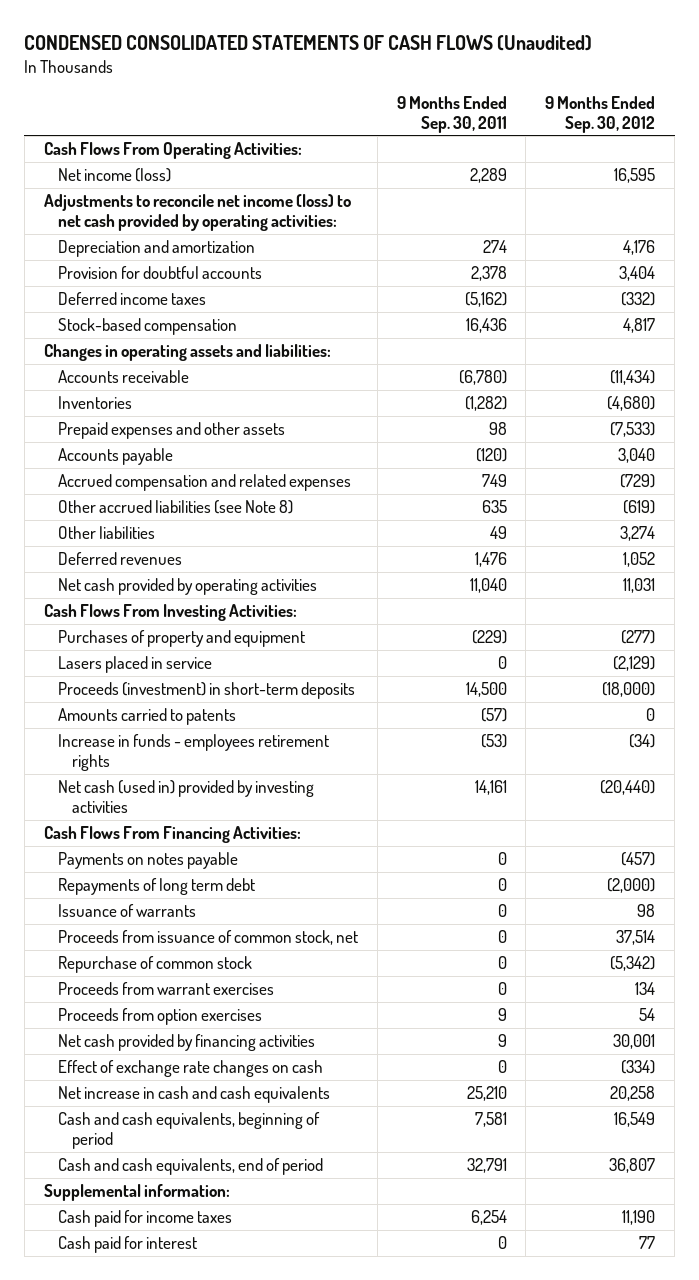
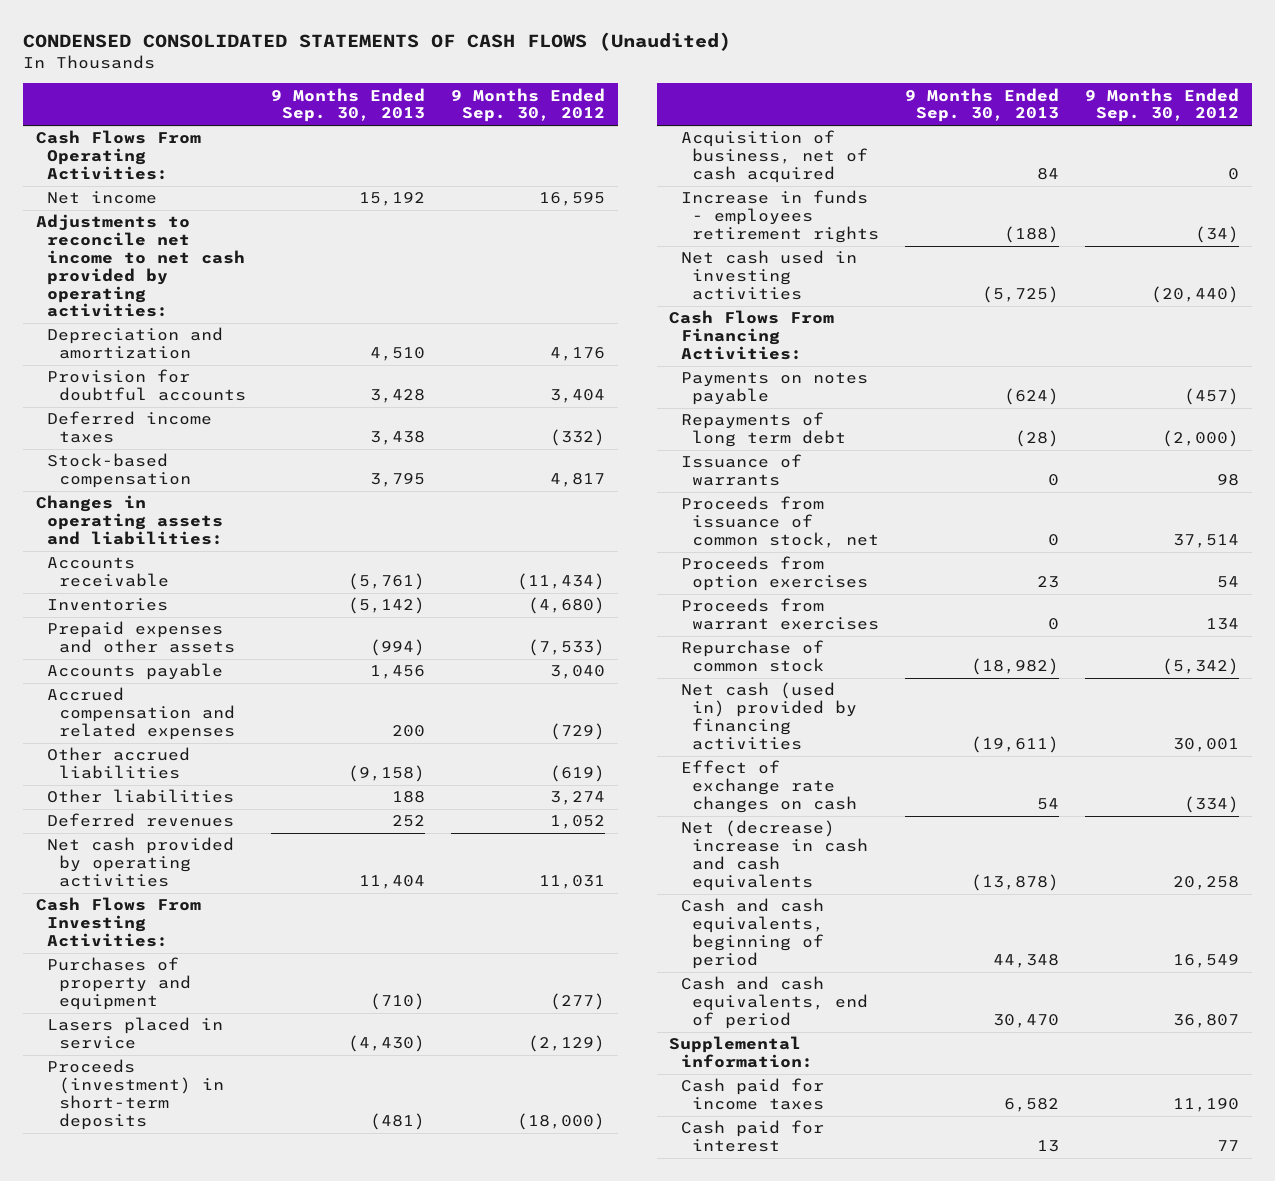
[396,95,507,133] 9 Months Ended Sep. 30, 2011 -> none
none -> [271,87,426,123] 9 Months Ended Sep. 30, 2013
[58,167,172,182] Net income (loss) -> [47,191,158,205] Net income
[43,193,351,231] Adjustments to reconcile net income (loss) to net cash provided by operating activities: -> [35,214,246,318] Adjustments to reconcile net income to net cash provided by operating activities:
[58,499,294,514] Other accrued liabilities (see Note 8) -> [47,747,191,780] Other accrued liabilities
[58,707,237,725] Amounts carried to patents -> none
none -> [680,130,869,184] Acquisition of business, net of cash acquired
[58,779,315,813] Net cash (used in) provided by investing activities -> [680,250,857,301] Net cash used in investing activities
[58,981,275,995] Proceeds from warrant exercises -> [680,598,880,631] Proceeds from warrant exercises
[58,955,253,973] Repurchase of common stock -> [680,640,825,673] Repurchase of common stock
[58,1033,316,1051] Net cash provided by financing activities -> [680,682,858,750] Net cash (used in) provided by financing activities
[58,1085,331,1103] Net increase in cash and cash equivalents -> [680,820,869,891] Net (decrease) increase in cash and cash equivalents

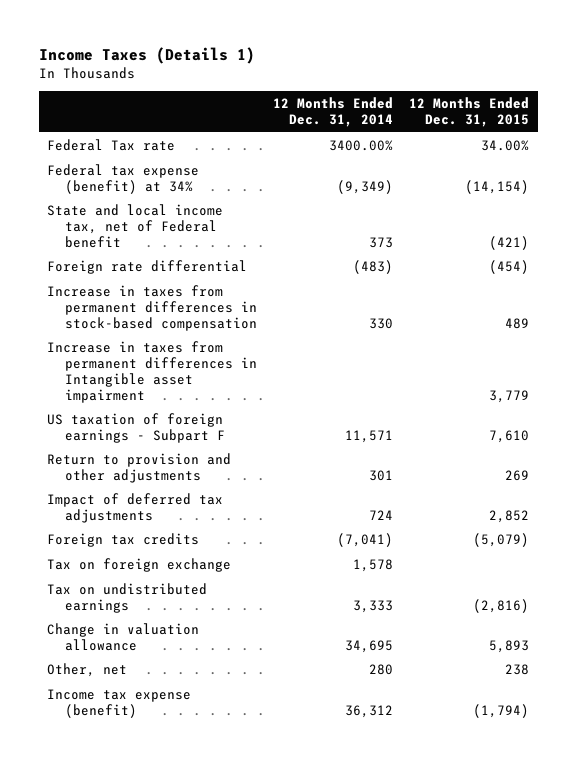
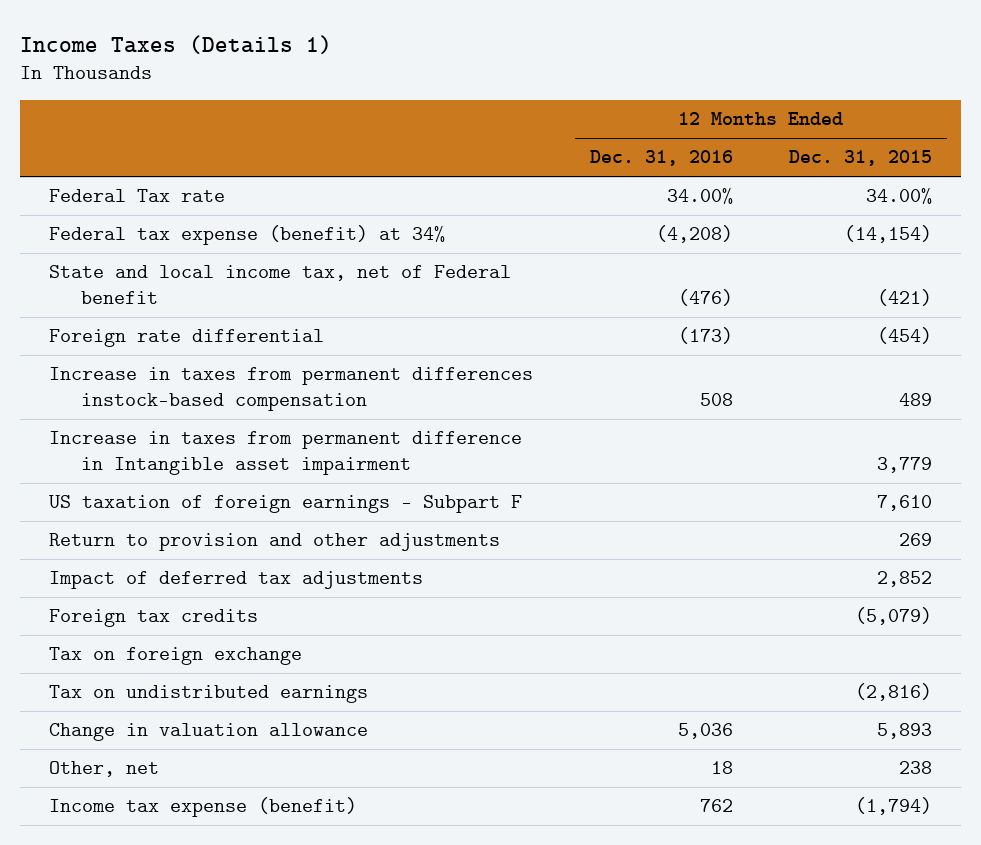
[272,97,393,128] 12 Months Ended Dec. 31, 2014 -> none
none -> [589,150,733,167] Dec. 31, 2016
[46,285,257,331] Increase in taxes from permanent differences in stock-based compensation -> [48,367,533,411] Increase in taxes from permanent differences instock-based compensation
[46,341,257,403] Increase in taxes from permanent differences in Intangible asset impairment -> [48,431,522,475] Increase in taxes from permanent difference in Intangible asset impairment

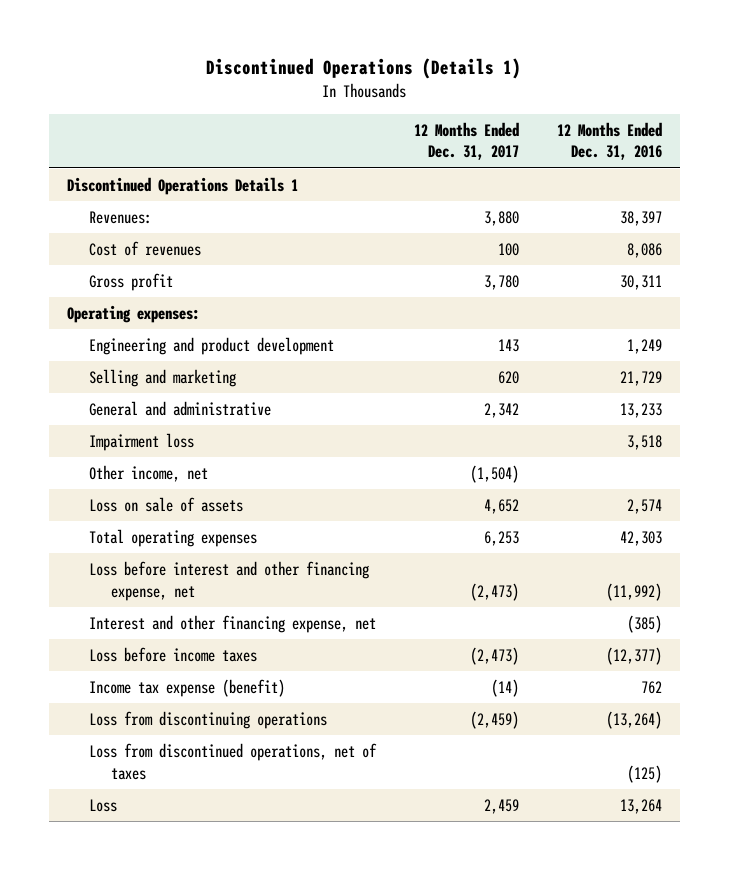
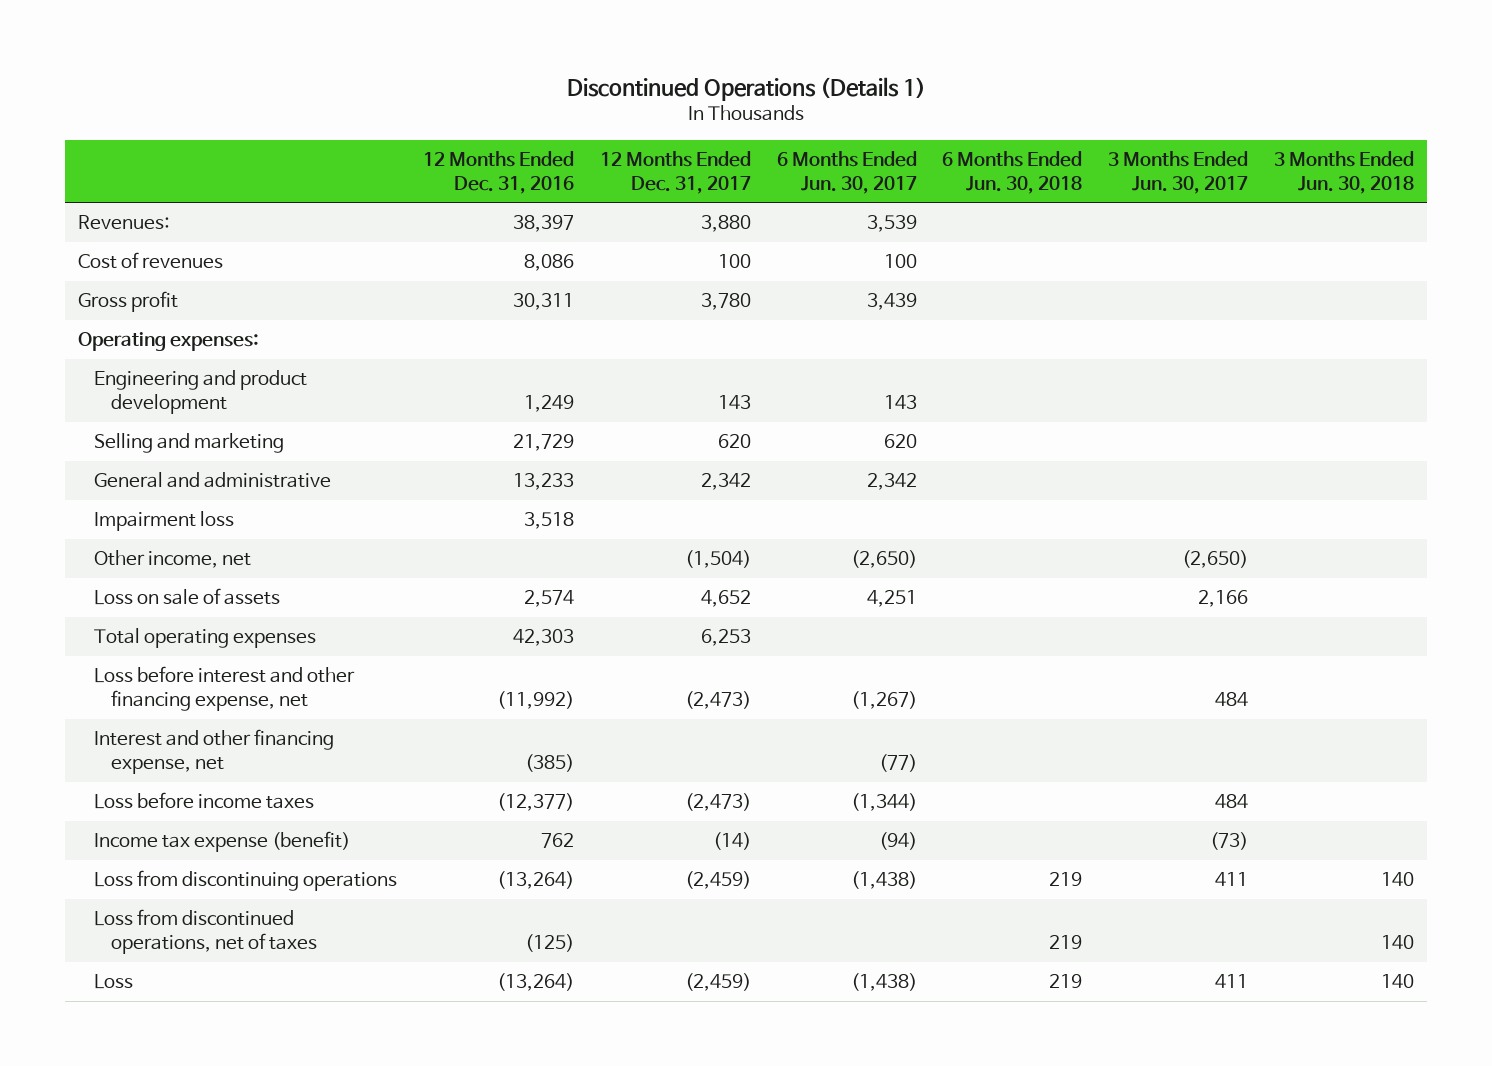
none -> [776,150,917,194] 6 Months Ended Jun. 30, 2017
none -> [942,150,1083,194] 6 Months Ended Jun. 30, 2018
none -> [1108,150,1249,194] 3 Months Ended Jun. 30, 2017
none -> [1274,150,1415,194] 3 Months Ended Jun. 30, 2018
[67,177,299,196] Discontinued Operations Details 1 -> none
[484,799,520,815] 2,459 -> [684,973,751,992] (2,459)
[619,799,662,815] 13,264 -> [497,973,575,992] (13,264)

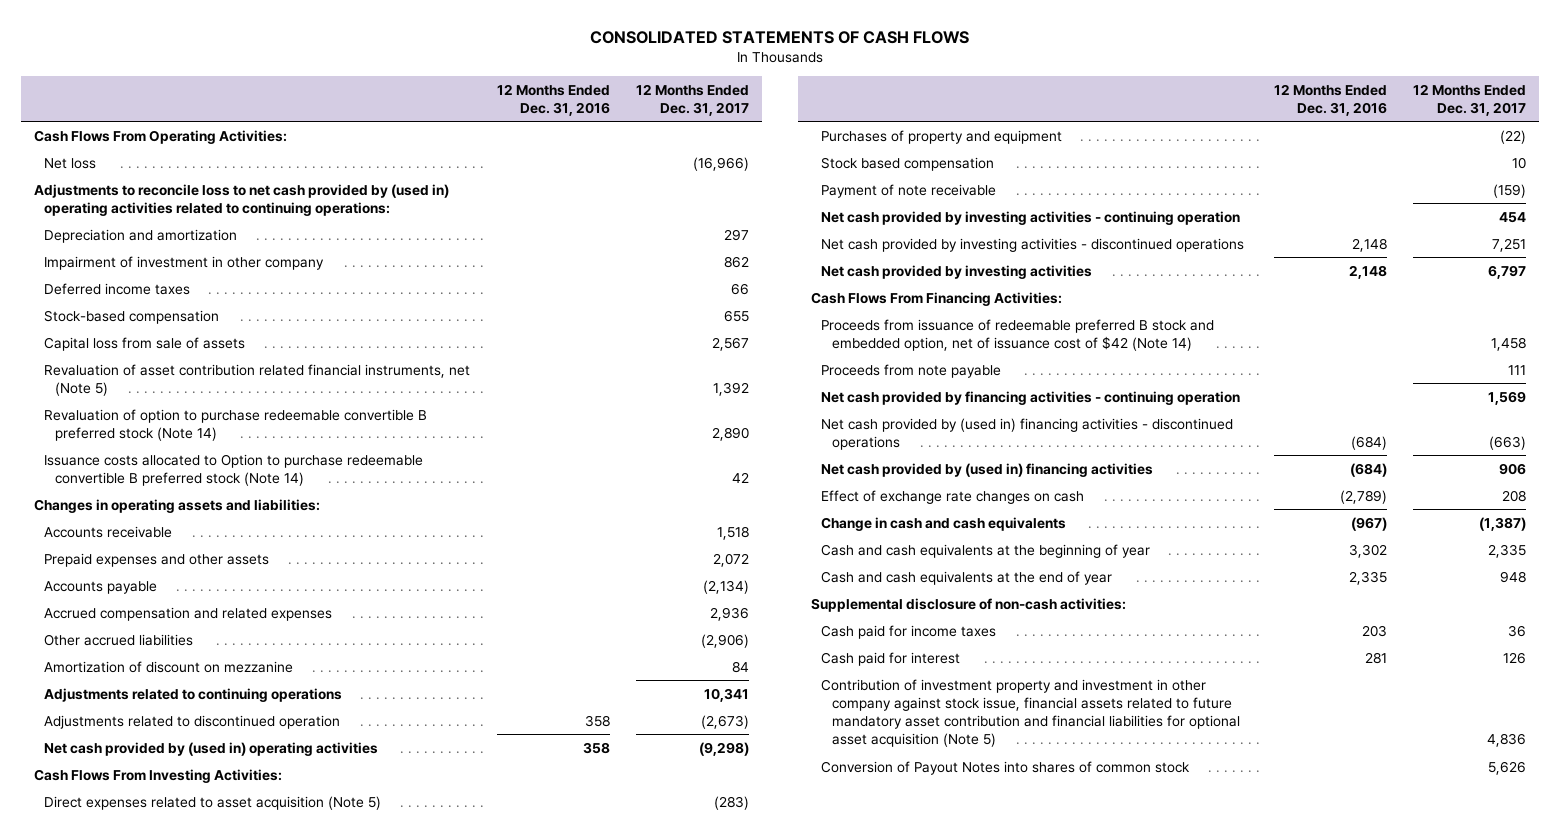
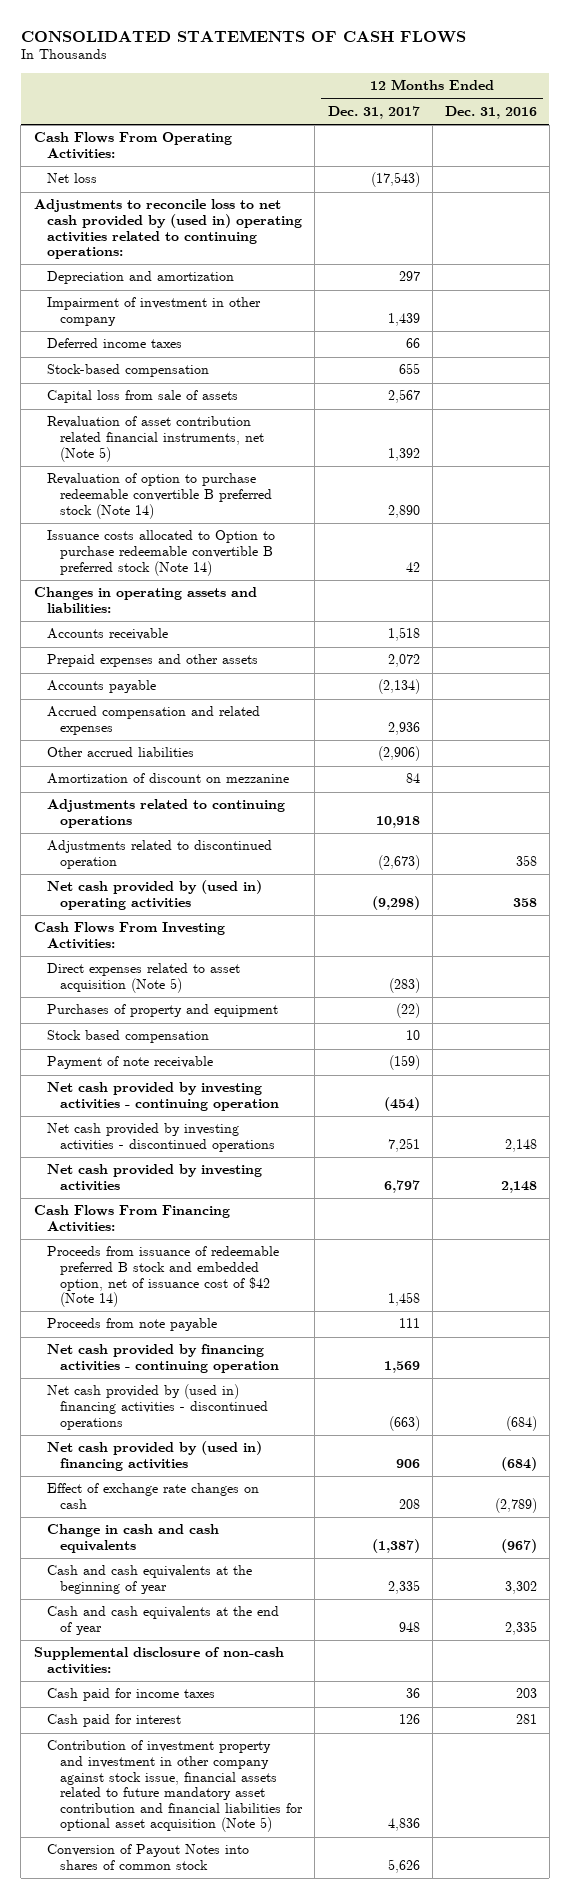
[693,156,750,171] (16,966) -> [370,172,420,188] (17,543)
[724,255,750,268] 862 -> [387,313,420,327] 1,439
[704,687,750,702] 10,341 -> [375,816,420,829] 10,918
[1498,211,1526,223] 454 -> [383,1097,420,1112] (454)

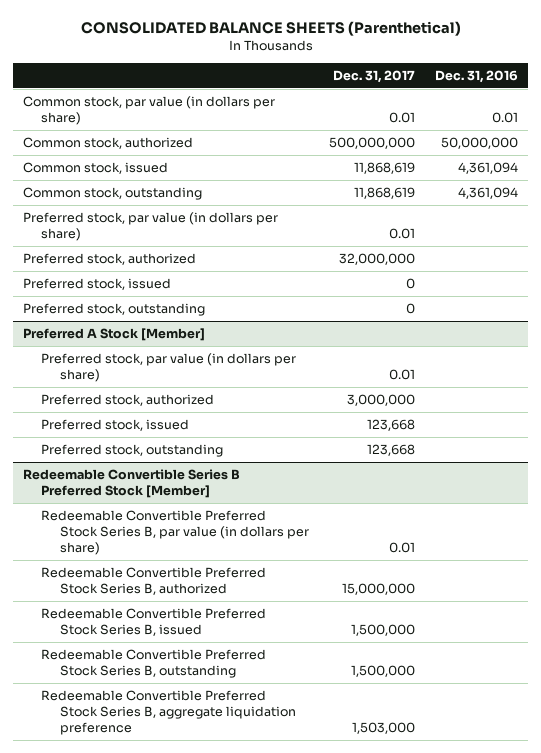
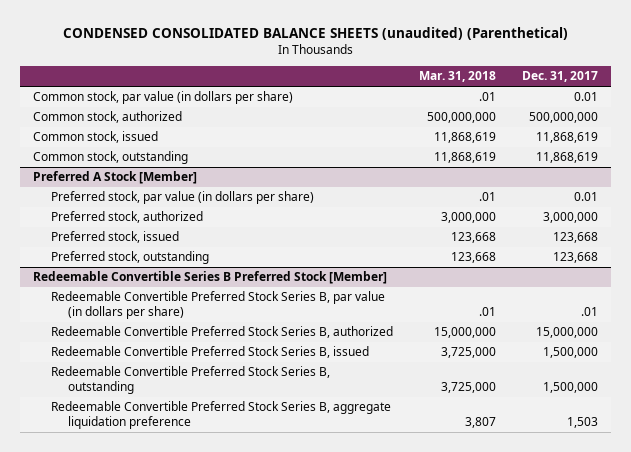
[80,20,461,36] CONSOLIDATED BALANCE SHEETS (Parenthetical) -> [62,27,568,41] CONDENSED CONSOLIDATED BALANCE SHEETS (unaudited) (Parenthetical)
[434,69,518,83] Dec. 31, 2016 -> none
none -> [418,71,496,83] Mar. 31, 2018
[23,212,279,242] Preferred stock, par value (in dollars per share) -> none
[23,253,197,266] Preferred stock, authorized -> none
[23,278,172,291] Preferred stock, issued -> none
[23,303,206,317] Preferred stock, outstanding -> none
[388,542,415,554] 0.01 -> [581,307,599,317] .01
[351,722,415,735] 1,503,000 -> [567,417,599,429] 1,503

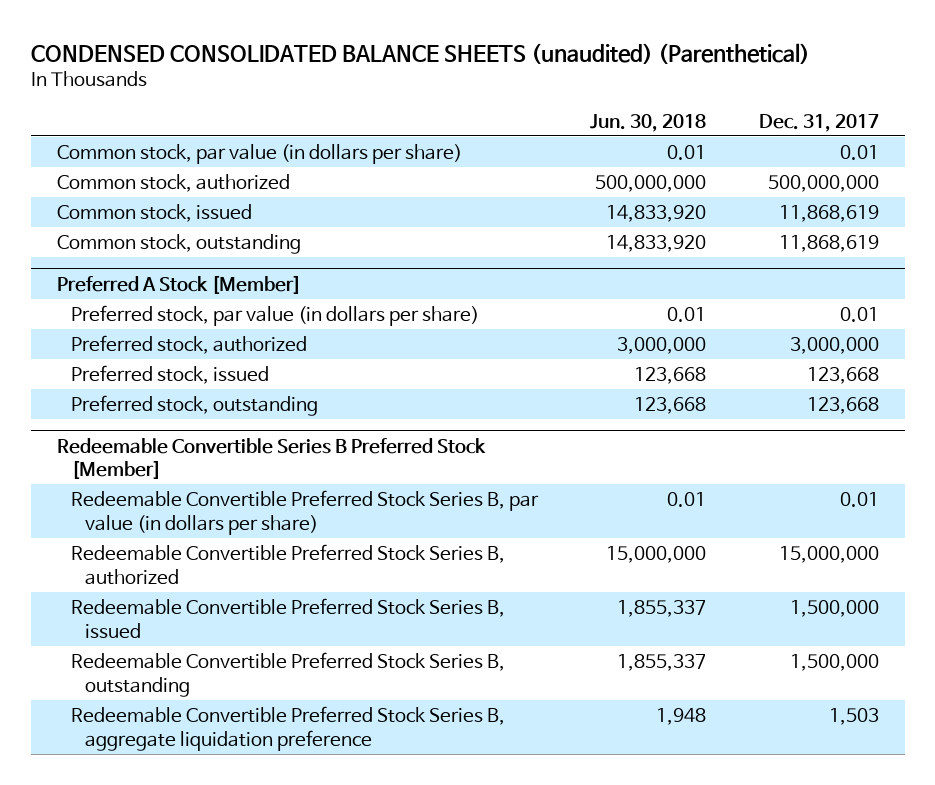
[418,71,496,83] Mar. 31, 2018 -> none
none -> [590,113,707,132] Jun. 30, 2018
[581,307,599,317] .01 -> [839,491,879,507] 0.01

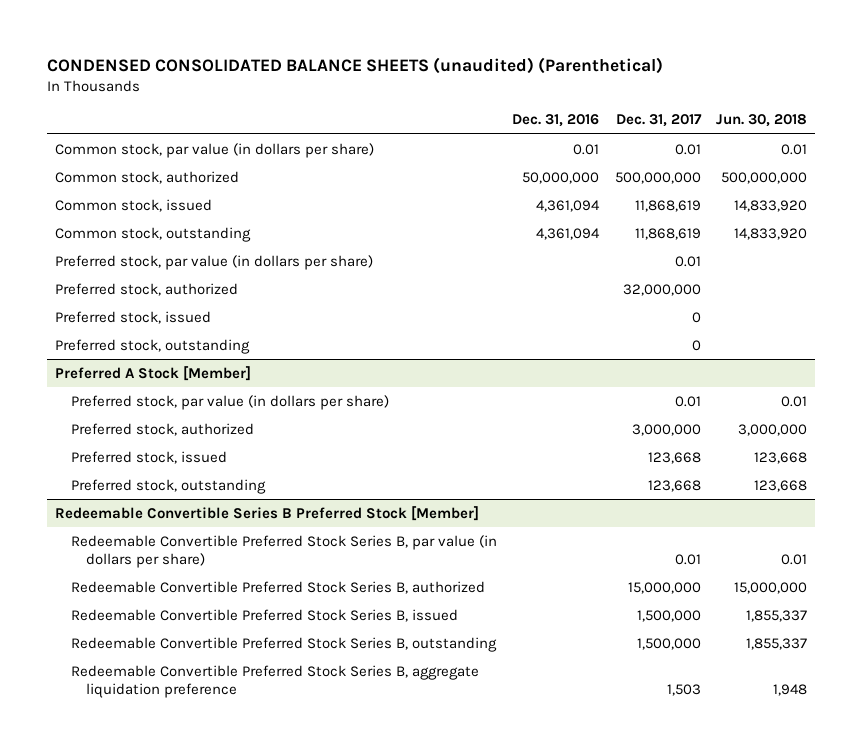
none -> [512,114,600,128] Dec. 31, 2016
none -> [54,254,373,270] Preferred stock, par value (in dollars per share)
none -> [54,282,238,296] Preferred stock, authorized
none -> [54,310,211,324] Preferred stock, issued
none -> [54,338,250,354] Preferred stock, outstanding

